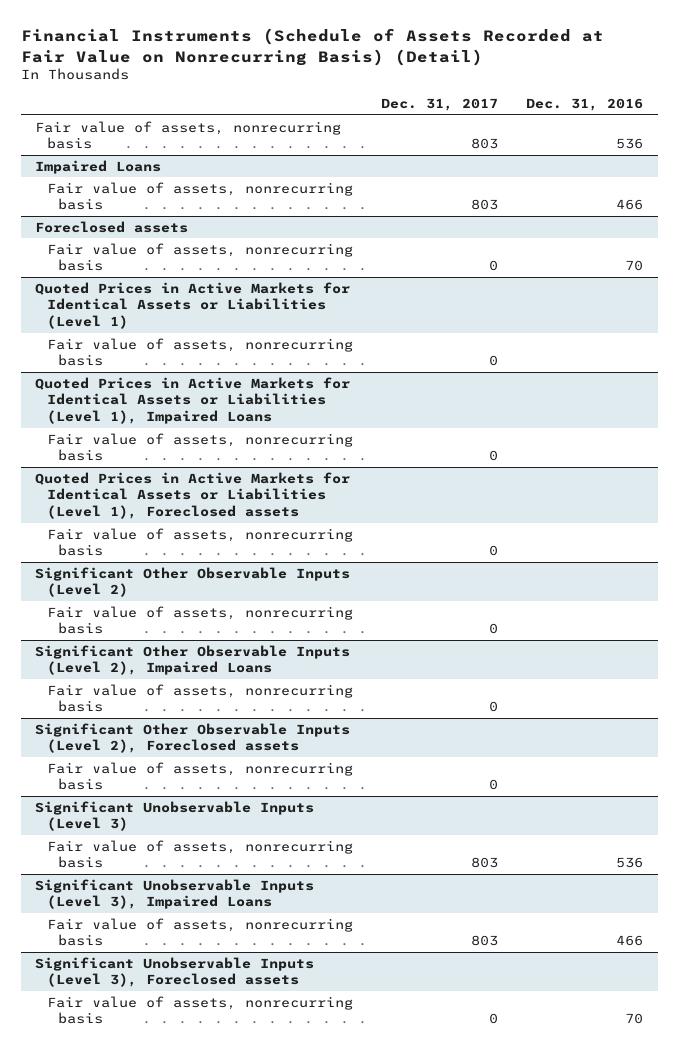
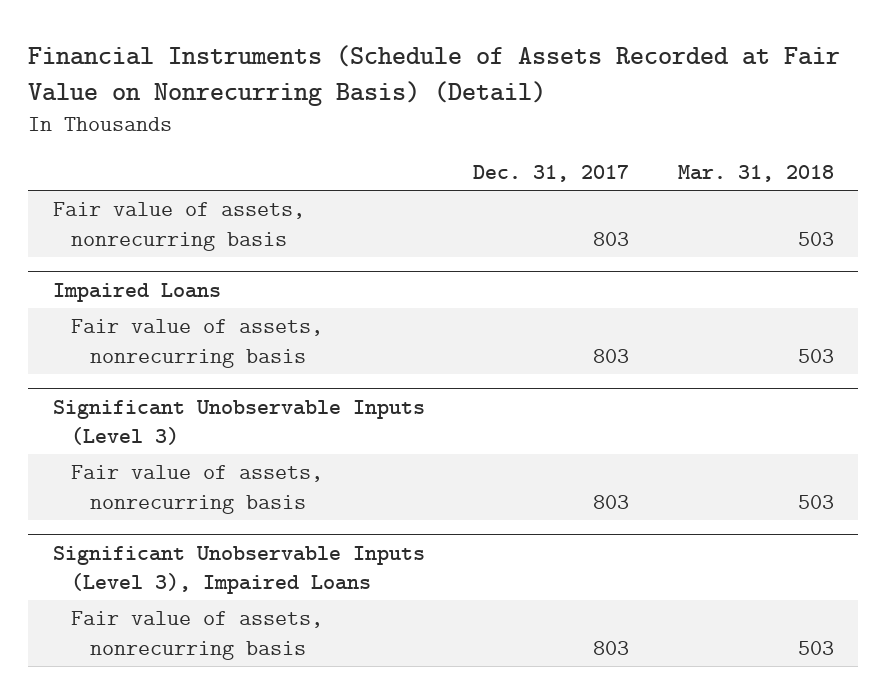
[526,97,644,111] Dec. 31, 2016 -> none
none -> [678,165,835,183] Mar. 31, 2018
[35,220,189,233] Foreclosed assets -> none
[46,242,353,272] Fair value of assets, nonrecurring basis -> none
[35,281,351,330] Quoted Prices in Active Markets for Identical Assets or Liabilities (Level 1) -> none
[46,337,353,367] Fair value of assets, nonrecurring basis -> none
[35,376,351,425] Quoted Prices in Active Markets for Identical Assets or Liabilities (Level 1), Impaired Loans -> none
[46,432,353,462] Fair value of assets, nonrecurring basis -> none
[35,471,351,520] Quoted Prices in Active Markets for Identical Assets or Liabilities (Level 1), Foreclosed assets -> none
[46,527,353,557] Fair value of assets, nonrecurring basis -> none
[35,566,351,598] Significant Other Observable Inputs (Level 2) -> none
[46,605,353,635] Fair value of assets, nonrecurring basis -> none
[35,644,351,676] Significant Other Observable Inputs (Level 2), Impaired Loans -> none
[46,683,353,713] Fair value of assets, nonrecurring basis -> none
[35,722,351,754] Significant Other Observable Inputs (Level 2), Foreclosed assets -> none
[46,761,353,791] Fair value of assets, nonrecurring basis -> none
[35,956,315,988] Significant Unobservable Inputs (Level 3), Foreclosed assets -> none
[46,995,353,1025] Fair value of assets, nonrecurring basis -> none

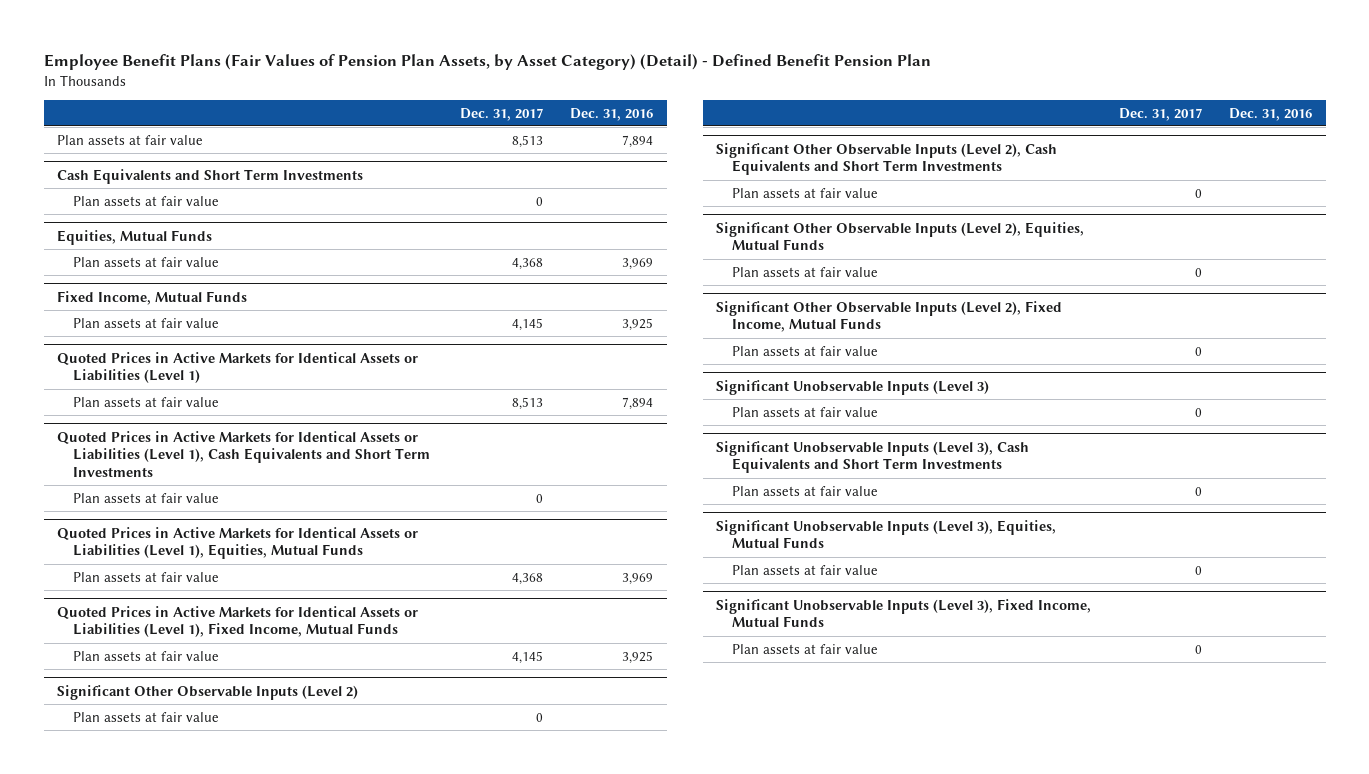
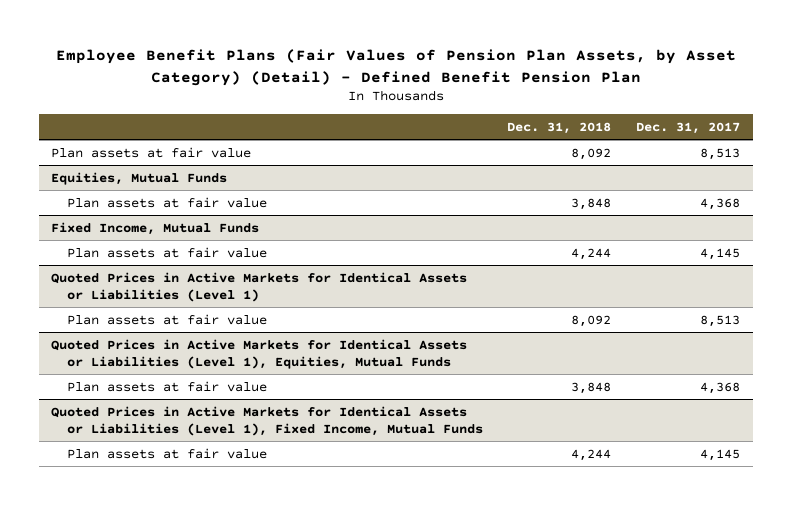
[569,107,653,121] Dec. 31, 2016 -> none
none -> [507,121,612,134] Dec. 31, 2018
[57,168,364,184] Cash Equivalents and Short Term Investments -> none
[72,195,219,206] Plan assets at fair value -> none
[57,430,430,478] Quoted Prices in Active Markets for Identical Assets or Liabilities (Level 1), Cash Equivalents and Short Term Investments -> none
[72,492,219,503] Plan assets at fair value -> none
[57,684,359,700] Significant Other Observable Inputs (Level 2) -> none
[72,711,219,722] Plan assets at fair value -> none
[716,142,1058,176] Significant Other Observable Inputs (Level 2), Cash Equivalents and Short Term Investments -> none
[731,187,878,198] Plan assets at fair value -> none
[716,221,1085,251] Significant Other Observable Inputs (Level 2), Equities, Mutual Funds -> none
[731,266,878,277] Plan assets at fair value -> none
[716,300,1063,333] Significant Other Observable Inputs (Level 2), Fixed Income, Mutual Funds -> none
[731,345,878,356] Plan assets at fair value -> none
[716,379,990,395] Significant Unobservable Inputs (Level 3) -> none
[731,406,878,417] Plan assets at fair value -> none
[716,440,1030,474] Significant Unobservable Inputs (Level 3), Cash Equivalents and Short Term Investments -> none
[731,485,878,496] Plan assets at fair value -> none
[716,519,1057,549] Significant Unobservable Inputs (Level 3), Equities, Mutual Funds -> none
[731,564,878,575] Plan assets at fair value -> none
[716,598,1092,628] Significant Unobservable Inputs (Level 3), Fixed Income, Mutual Funds -> none
[731,643,878,654] Plan assets at fair value -> none

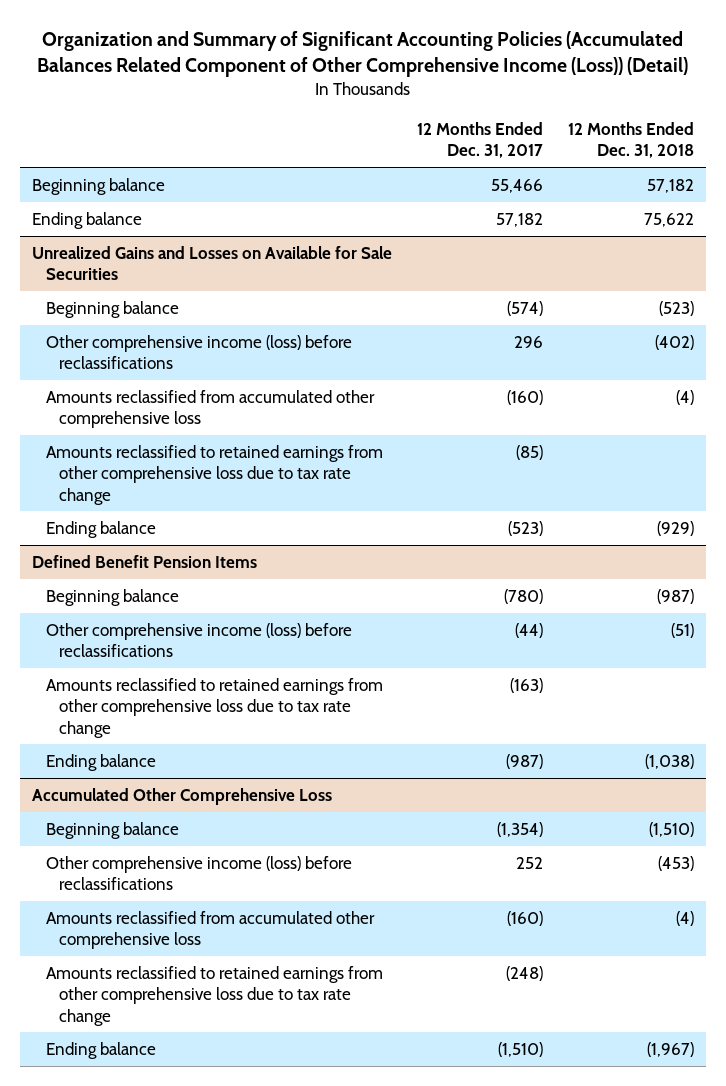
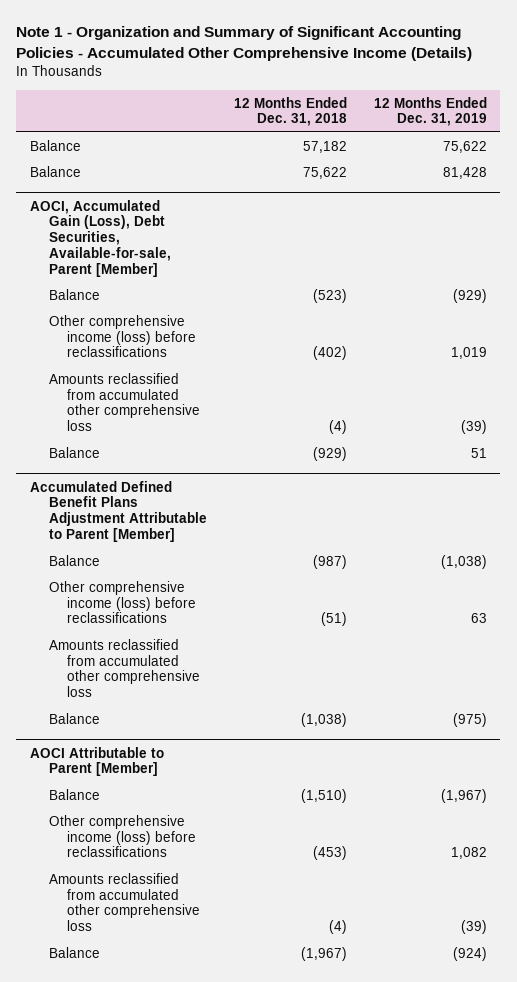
[37,31,689,78] Organization and Summary of Significant Accounting Policies (Accumulated Balances Related Component of Other Comprehensive Income (Loss)) (Detail) -> [16,26,473,62] Note 1 - Organization and Summary of Significant Accounting Policies - Accumulated Other Comprehensive Income (Details)
[417,122,544,159] 12 Months Ended Dec. 31, 2017 -> none
none -> [373,96,487,127] 12 Months Ended Dec. 31, 2019
[32,177,166,195] Beginning balance -> [29,139,81,151] Balance
[32,211,143,229] Ending balance -> [29,165,81,177] Balance
[32,245,393,281] Unrealized Gains and Losses on Available for Sale Securities -> [29,199,171,277] AOCI, Accumulated Gain (Loss), Debt Securities, Available-for-sale, Parent [Member]
[45,300,179,318] Beginning balance -> [48,288,100,300] Balance
[45,444,383,505] Amounts reclassified to retained earnings from other comprehensive loss due to tax rate change -> none
[45,520,156,538] Ending balance -> [48,446,100,458] Balance
[32,554,258,568] Defined Benefit Pension Items -> [29,480,207,543] Accumulated Defined Benefit Plans Adjustment Attributable to Parent [Member]
[45,588,179,606] Beginning balance -> [48,554,100,566] Balance
[45,677,383,738] Amounts reclassified to retained earnings from other comprehensive loss due to tax rate change -> none
none -> [48,638,201,698] Amounts reclassified from accumulated other comprehensive loss
[45,753,156,771] Ending balance -> [48,712,100,724] Balance
[32,787,333,805] Accumulated Other Comprehensive Loss -> [29,746,164,777] AOCI Attributable to Parent [Member]
[45,821,179,839] Beginning balance -> [48,788,100,800] Balance
[45,965,383,1026] Amounts reclassified to retained earnings from other comprehensive loss due to tax rate change -> none
[45,1041,156,1059] Ending balance -> [48,946,100,958] Balance

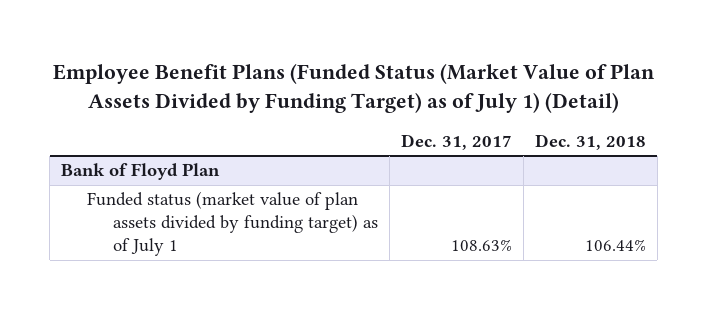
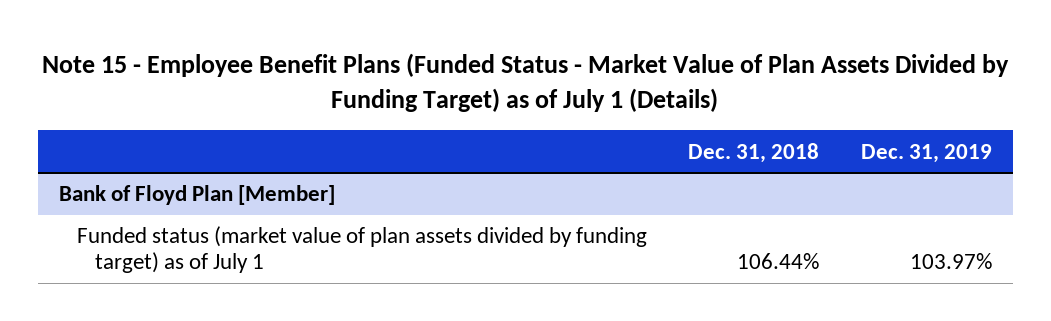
[52,62,655,113] Employee Benefit Plans (Funded Status (Market Value of Plan Assets Divided by Funding Target) as of July 1) (Detail) -> [42,52,1010,112] Note 15 - Employee Benefit Plans (Funded Status - Market Value of Plan Assets Divided by Funding Target) as of July 1 (Details)
[400,133,512,150] Dec. 31, 2017 -> none
none -> [860,143,992,163] Dec. 31, 2019
[61,163,221,181] Bank of Floyd Plan -> [58,185,335,206] Bank of Floyd Plan [Member]

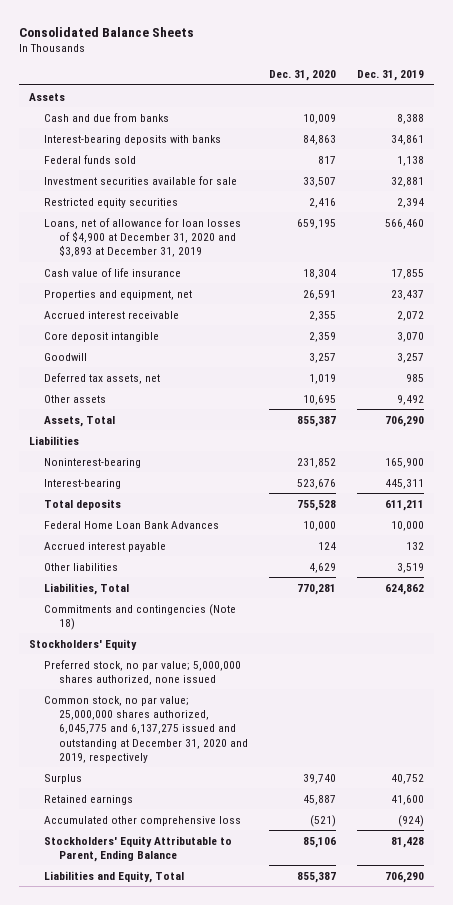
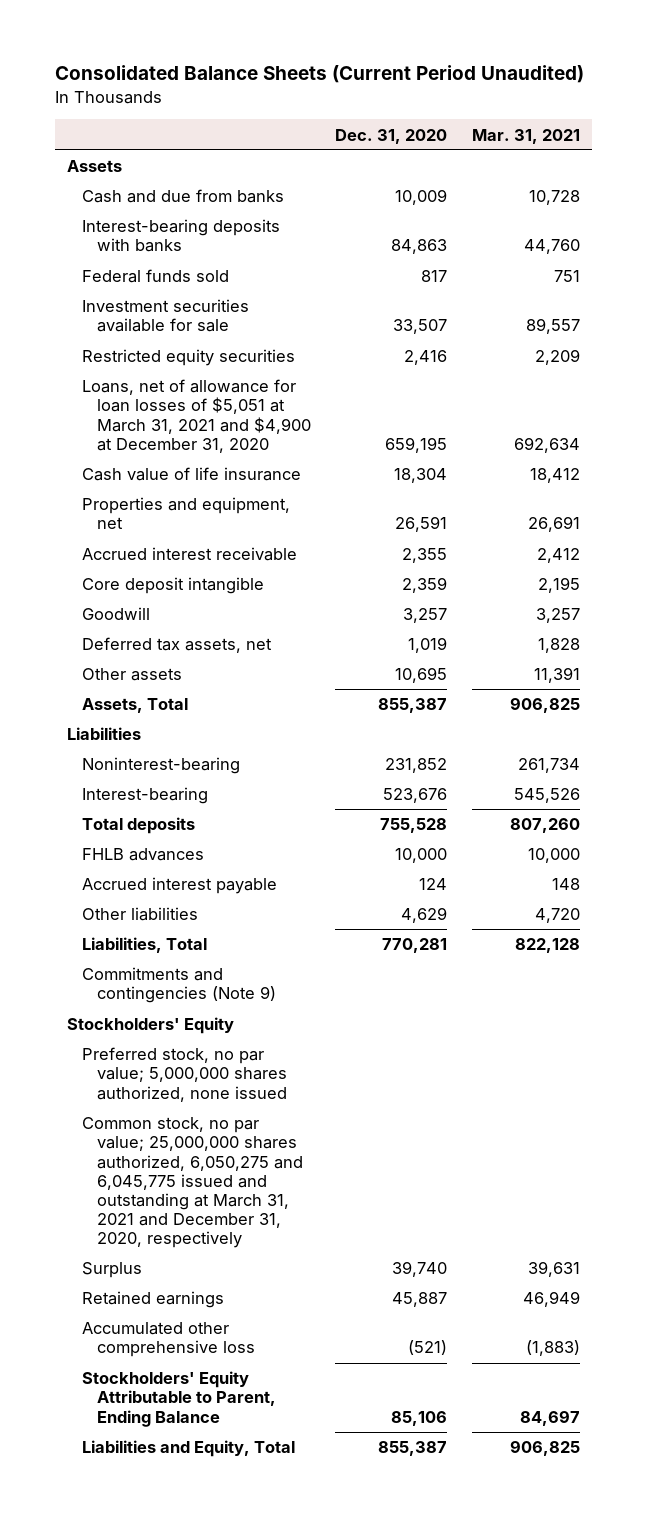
[18,26,194,37] Consolidated Balance Sheets -> [54,65,584,84] Consolidated Balance Sheets (Current Period Unaudited)
[356,70,424,82] Dec. 31, 2019 -> none
none -> [471,128,580,144] Mar. 31, 2021
[44,217,242,258] Loans, net of allowance for loan losses of $4,900 at December 31, 2020 and $3,893 at December 31, 2019 -> [81,379,311,453] Loans, net of allowance for loan losses of $5,051 at March 31, 2021 and $4,900 at December 31, 2020
[44,520,220,529] Federal Home Loan Bank Advances -> [81,848,204,862] FHLB advances
[44,603,237,630] Commitments and contingencies (Note 18) -> [81,967,276,1004] Commitments and contingencies (Note 9)
[44,695,249,763] Common stock, no par value; 25,000,000 shares authorized, 6,045,775 and 6,137,275 issued and outstanding at December 31, 2020 and 2019, respectively -> [81,1117,303,1249] Common stock, no par value; 25,000,000 shares authorized, 6,050,275 and 6,045,775 issued and outstanding at March 31, 2021 and December 31, 2020, respectively

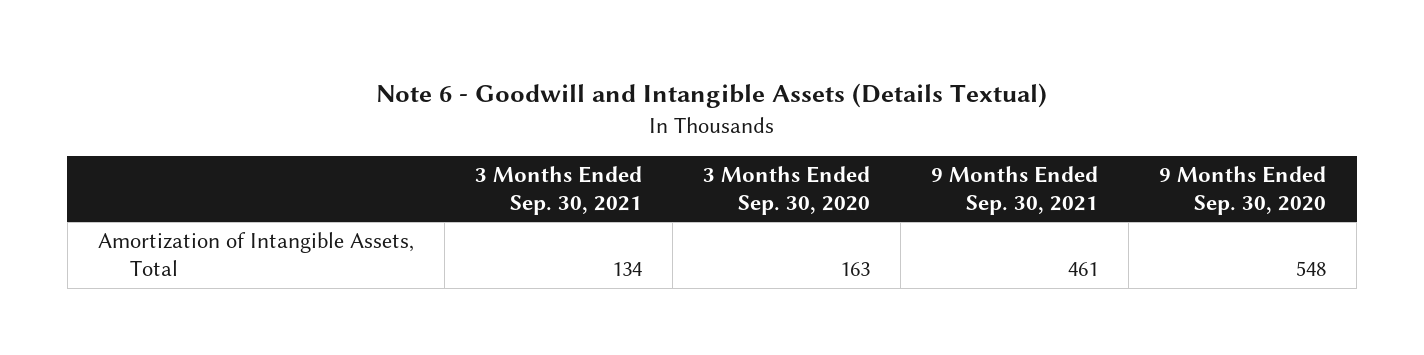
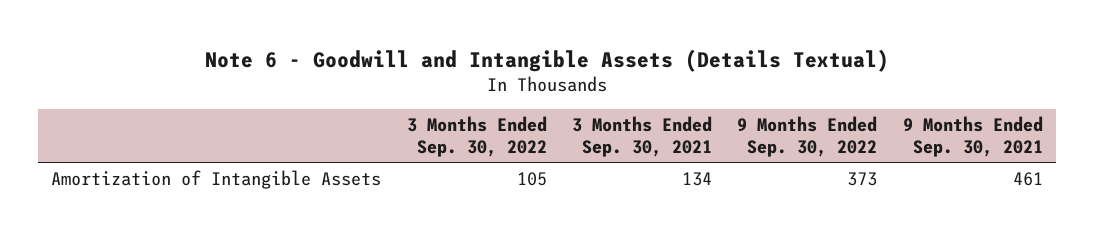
[702,166,870,215] 3 Months Ended Sep. 30, 2020 -> none
[1159,166,1327,215] 9 Months Ended Sep. 30, 2020 -> none
none -> [406,115,547,158] 3 Months Ended Sep. 30, 2022
none -> [737,115,878,158] 9 Months Ended Sep. 30, 2022
[97,232,414,277] Amortization of Intangible Assets, Total -> [51,169,382,189] Amortization of Intangible Assets

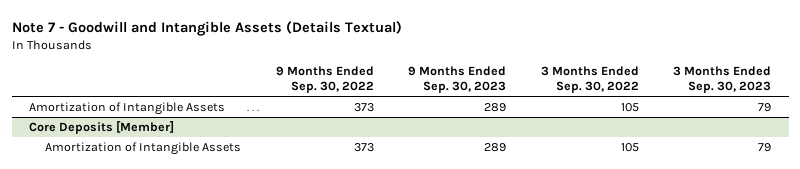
[204,48,889,72] Note 6 - Goodwill and Intangible Assets (Details Textual) -> [11,20,402,36] Note 7 - Goodwill and Intangible Assets (Details Textual)
[571,115,712,158] 3 Months Ended Sep. 30, 2021 -> none
[902,115,1043,158] 9 Months Ended Sep. 30, 2021 -> none
none -> [408,66,507,94] 9 Months Ended Sep. 30, 2023
none -> [673,66,772,94] 3 Months Ended Sep. 30, 2023
none -> [29,121,175,135] Core Deposits [Member]
none -> [45,142,242,156] Amortization of Intangible Assets

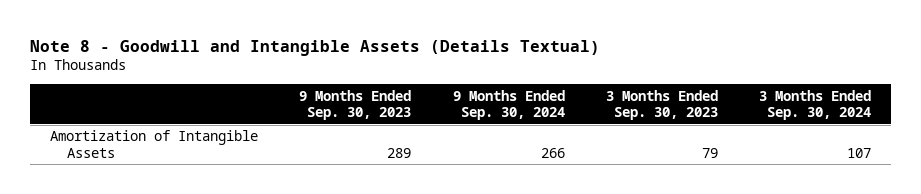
[11,20,402,36] Note 7 - Goodwill and Intangible Assets (Details Textual) -> [29,39,600,56] Note 8 - Goodwill and Intangible Assets (Details Textual)
[275,66,374,94] 9 Months Ended Sep. 30, 2022 -> none
[540,66,639,94] 3 Months Ended Sep. 30, 2022 -> none
none -> [452,89,565,121] 9 Months Ended Sep. 30, 2024
none -> [758,89,871,121] 3 Months Ended Sep. 30, 2024
[29,121,175,135] Core Deposits [Member] -> none
[45,142,242,156] Amortization of Intangible Assets -> none

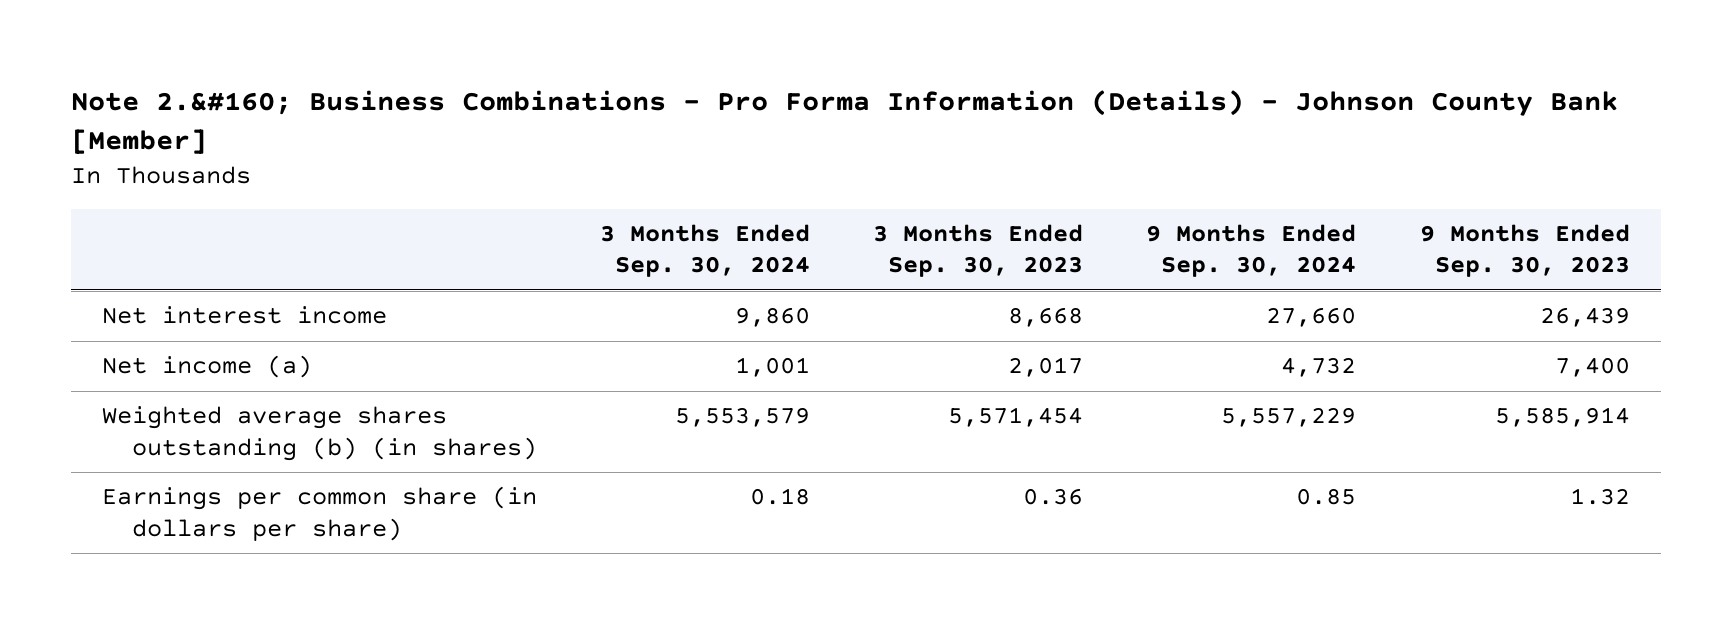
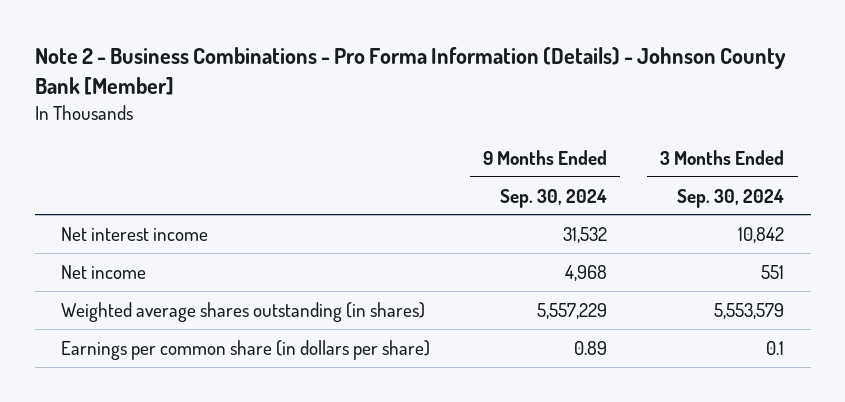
[70,90,1618,155] Note 2.&#160; Business Combinations - Pro Forma Information (Details) - Johnson County Bank [Member] -> [34,47,786,96] Note 2 - Business Combinations - Pro Forma Information (Details) - Johnson County Bank [Member]
[873,224,1084,278] 3 Months Ended Sep. 30, 2023 -> none
[1419,224,1630,278] 9 Months Ended Sep. 30, 2023 -> none
[735,307,811,328] 9,860 -> [738,226,785,243] 10,842
[1266,307,1357,328] 27,660 -> [563,226,608,243] 31,532
[102,355,313,379] Net income (a) -> [61,264,147,279] Net income
[735,357,811,378] 1,001 -> [761,264,785,279] 551
[1281,357,1357,378] 4,732 -> [565,264,608,281] 4,968
[102,406,537,461] Weighted average shares outstanding (b) (in shares) -> [61,301,426,322] Weighted average shares outstanding (in shares)
[750,488,811,506] 0.18 -> [766,340,785,355] 0.1
[1296,488,1357,506] 0.85 -> [574,340,608,355] 0.89

